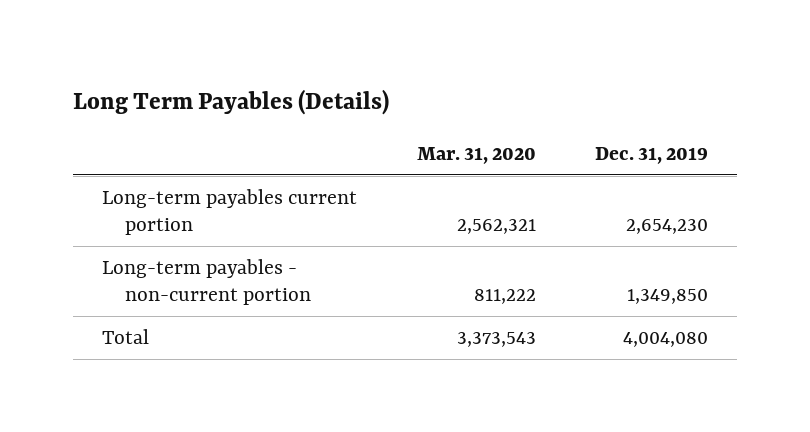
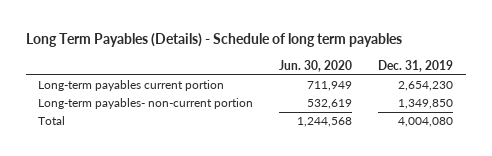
[72,88,389,115] Long Term Payables (Details) -> [25,33,402,48] Long Term Payables (Details) - Schedule of long term payables
[416,146,536,164] Mar. 31, 2020 -> none
none -> [279,60,353,73] Jun. 30, 2020
[102,259,311,306] Long-term payables - non-current portion -> [38,98,254,110] Long-term payables- non-current portion

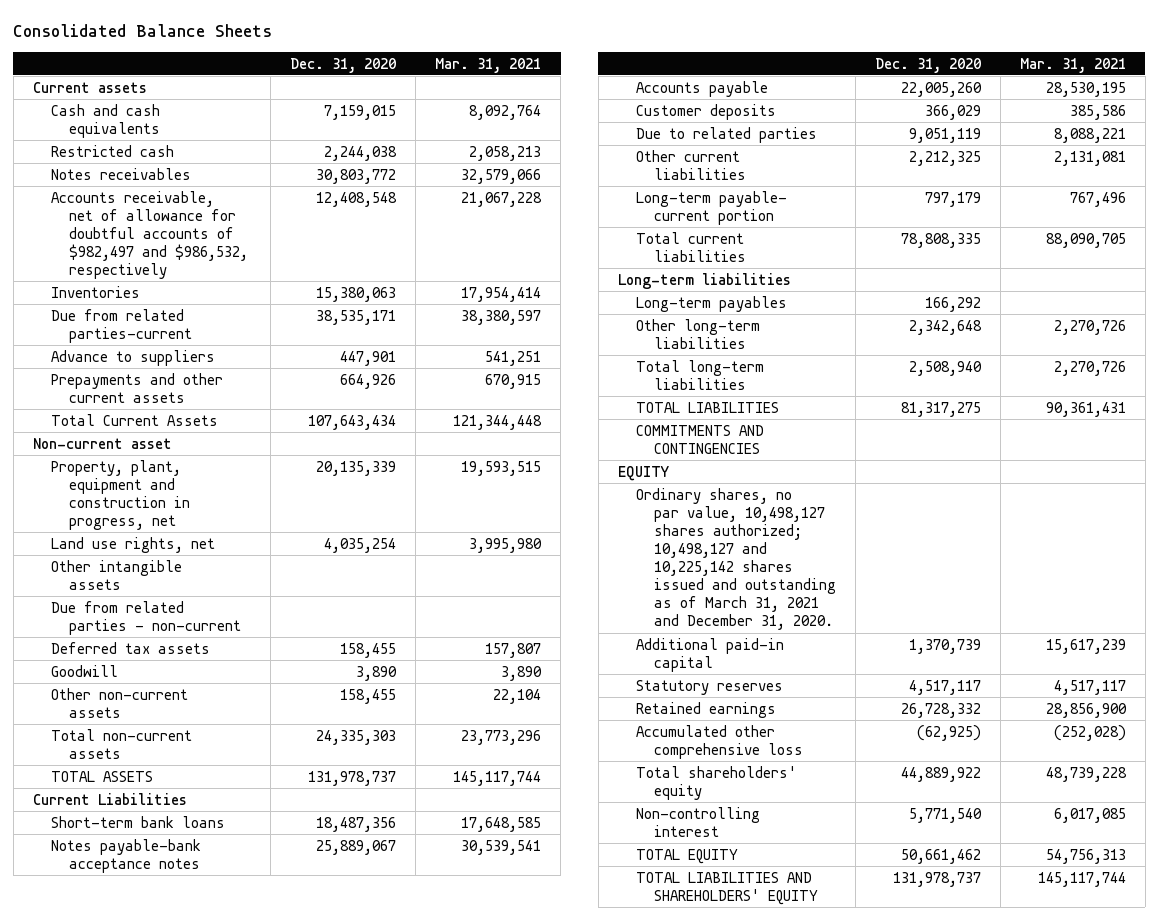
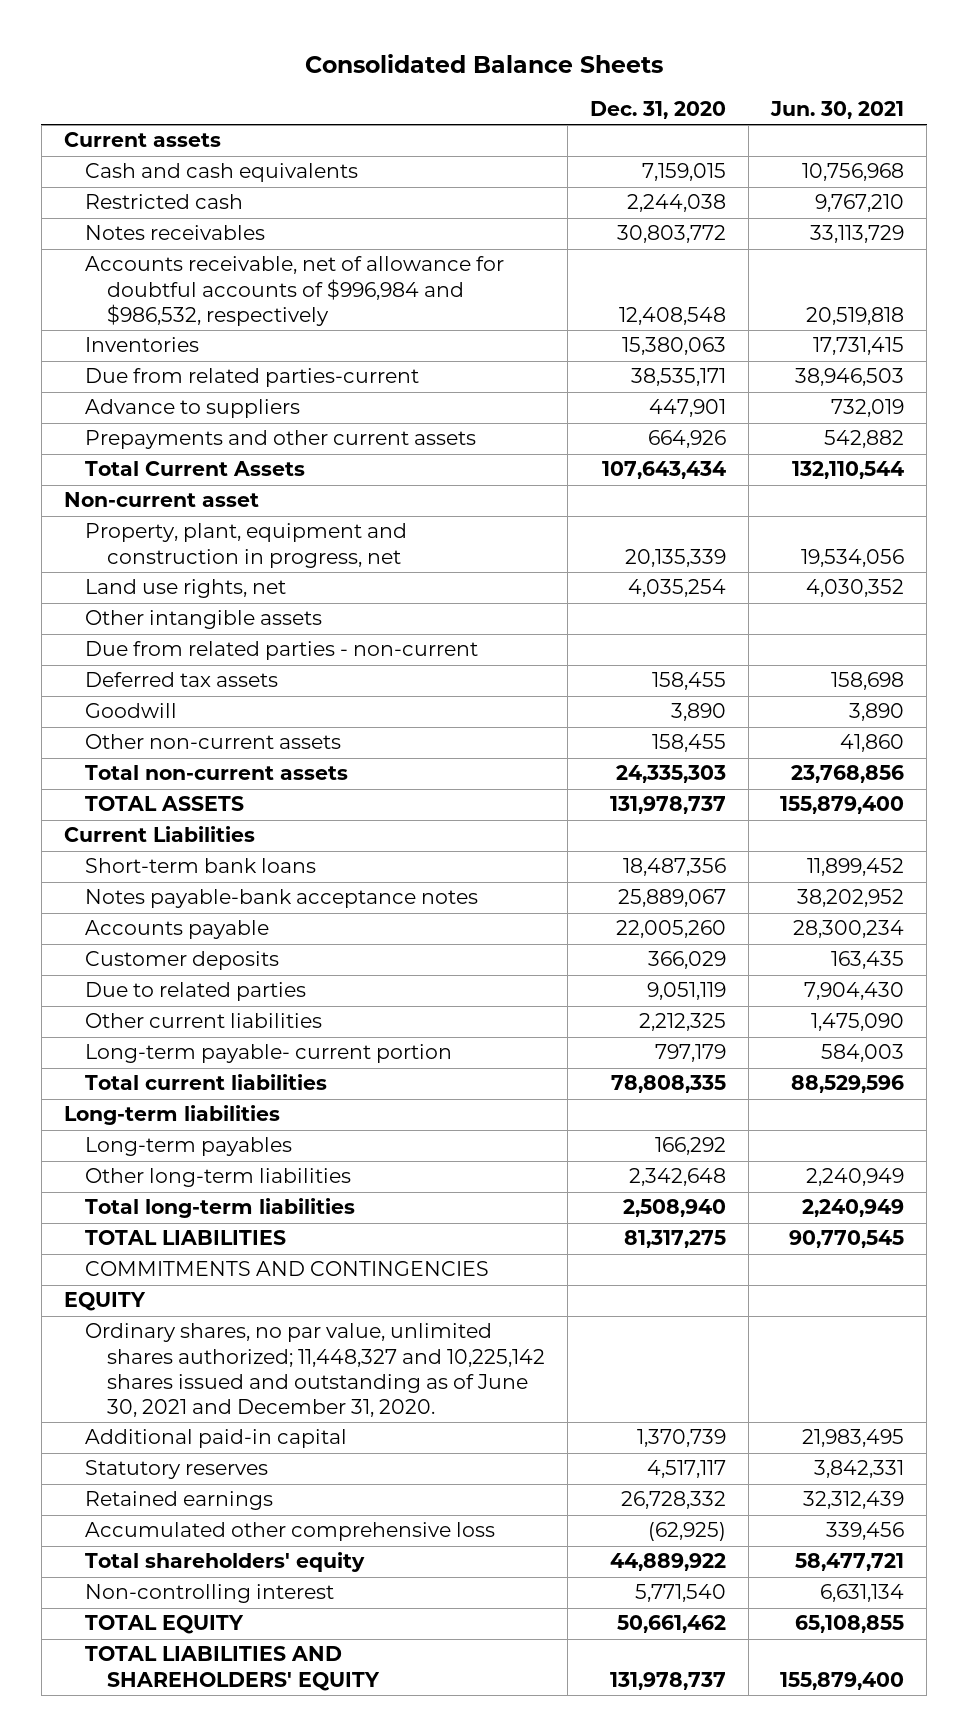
[435,57,542,73] Mar. 31, 2021 -> none
none -> [770,101,905,120] Jun. 30, 2021
[51,190,249,280] Accounts receivable, net of allowance for doubtful accounts of $982,497 and $986,532, respectively -> [85,256,505,327] Accounts receivable, net of allowance for doubtful accounts of $996,984 and $986,532, respectively
[635,487,837,631] Ordinary shares, no par value, 10,498,127 shares authorized; 10,498,127 and 10,225,142 shares issued and outstanding as of March 31, 2021 and December 31, 2020. -> [85,1323,546,1418] Ordinary shares, no par value, unlimited shares authorized; 11,448,327 and 10,225,142 shares issued and outstanding as of June 30, 2021 and December 31, 2020.

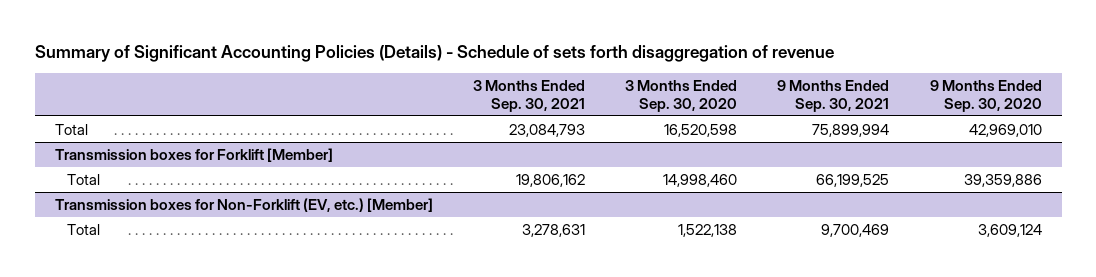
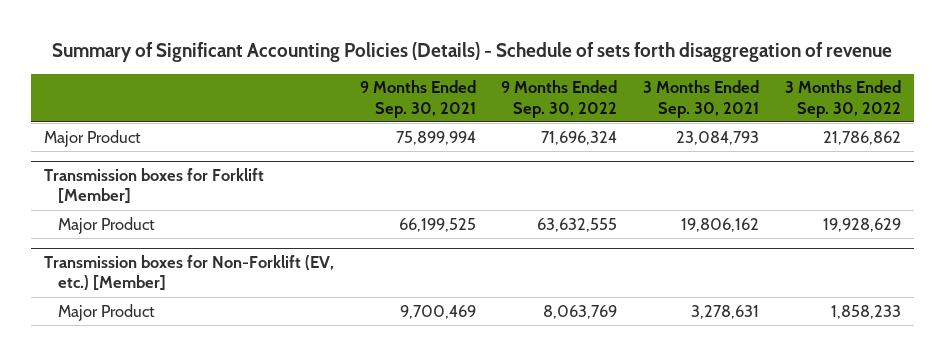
[625,79,738,112] 3 Months Ended Sep. 30, 2020 -> none
[929,79,1042,112] 9 Months Ended Sep. 30, 2020 -> none
none -> [501,80,618,118] 9 Months Ended Sep. 30, 2022
none -> [784,80,901,118] 3 Months Ended Sep. 30, 2022
[54,124,88,136] Total -> [44,129,142,147] Major Product
[66,174,100,186] Total -> [57,216,155,234] Major Product
[66,224,100,236] Total -> [57,303,155,321] Major Product

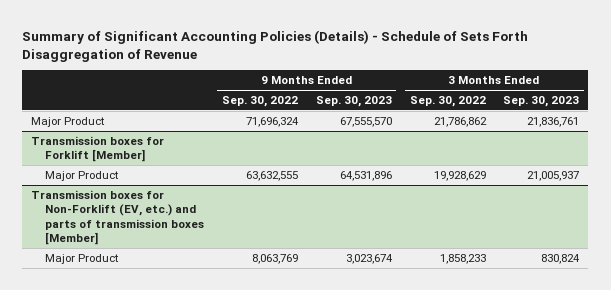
[52,41,893,62] Summary of Significant Accounting Policies (Details) - Schedule of sets forth disaggregation of revenue -> [22,29,529,62] Summary of Significant Accounting Policies (Details) - Schedule of Sets Forth Disaggregation of Revenue
[359,80,476,118] 9 Months Ended Sep. 30, 2021 -> none
[643,80,760,118] 3 Months Ended Sep. 30, 2021 -> none
none -> [315,96,392,108] Sep. 30, 2023
none -> [503,96,580,108] Sep. 30, 2023
[44,254,335,292] Transmission boxes for Non-Forklift (EV, etc.) [Member] -> [31,190,204,246] Transmission boxes for Non-Forklift (EV, etc.) and parts of transmission boxes [Member]

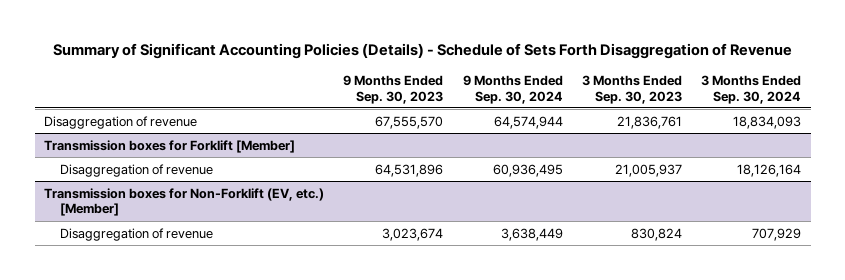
[221,96,298,108] Sep. 30, 2022 -> none
[409,96,486,108] Sep. 30, 2022 -> none
none -> [462,74,563,104] 9 Months Ended Sep. 30, 2024
none -> [701,74,802,104] 3 Months Ended Sep. 30, 2024
[31,117,106,128] Major Product -> [44,115,198,129] Disaggregation of revenue
[44,171,119,182] Major Product -> [59,163,213,177] Disaggregation of revenue
[31,190,204,246] Transmission boxes for Non-Forklift (EV, etc.) and parts of transmission boxes [Member] -> [44,187,325,217] Transmission boxes for Non-Forklift (EV, etc.) [Member]
[44,254,119,265] Major Product -> [59,227,213,241] Disaggregation of revenue

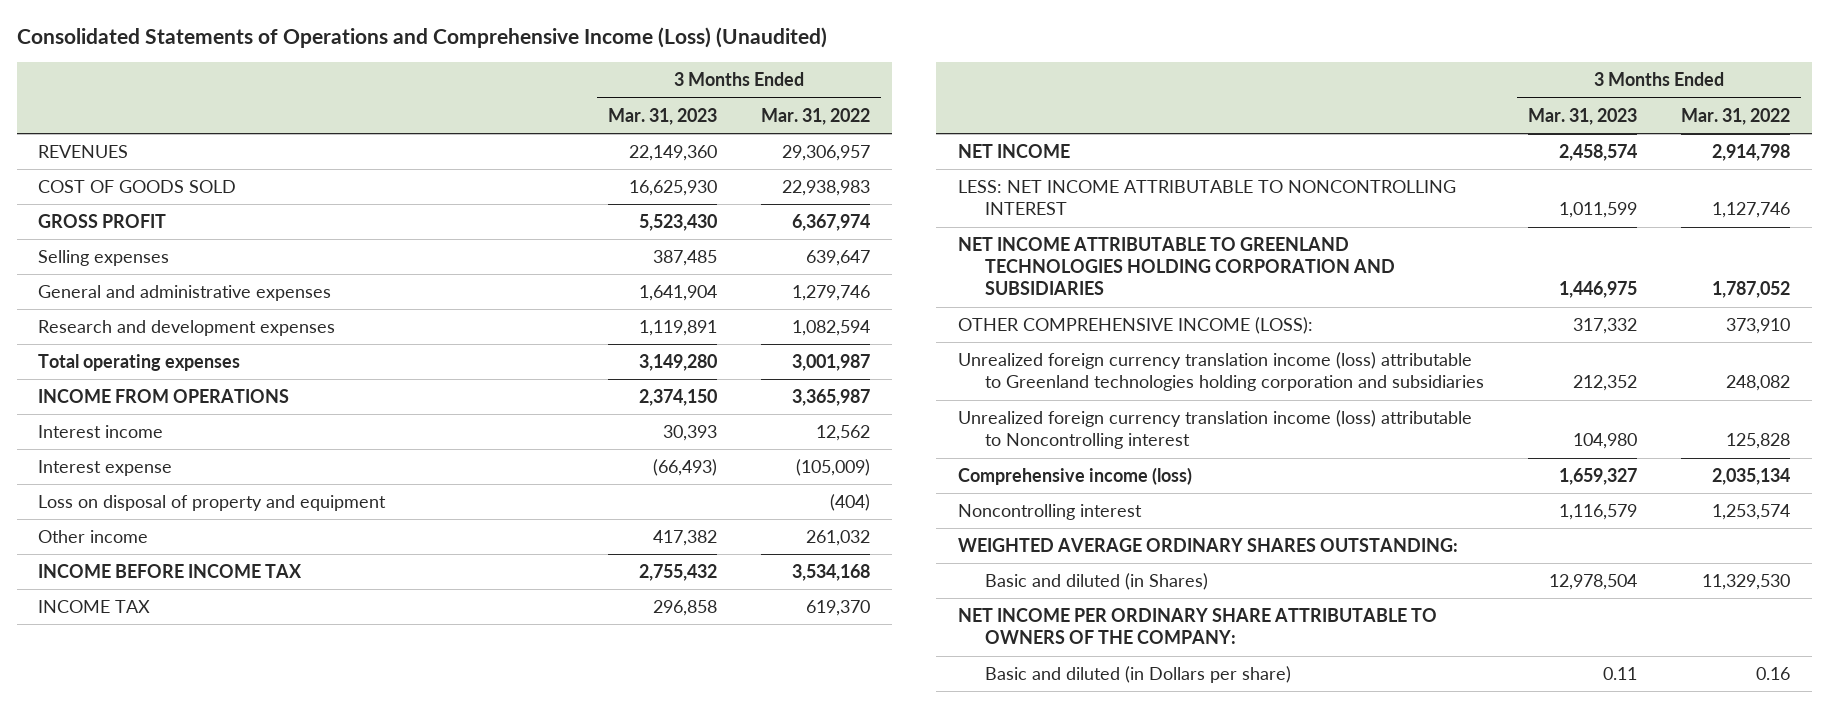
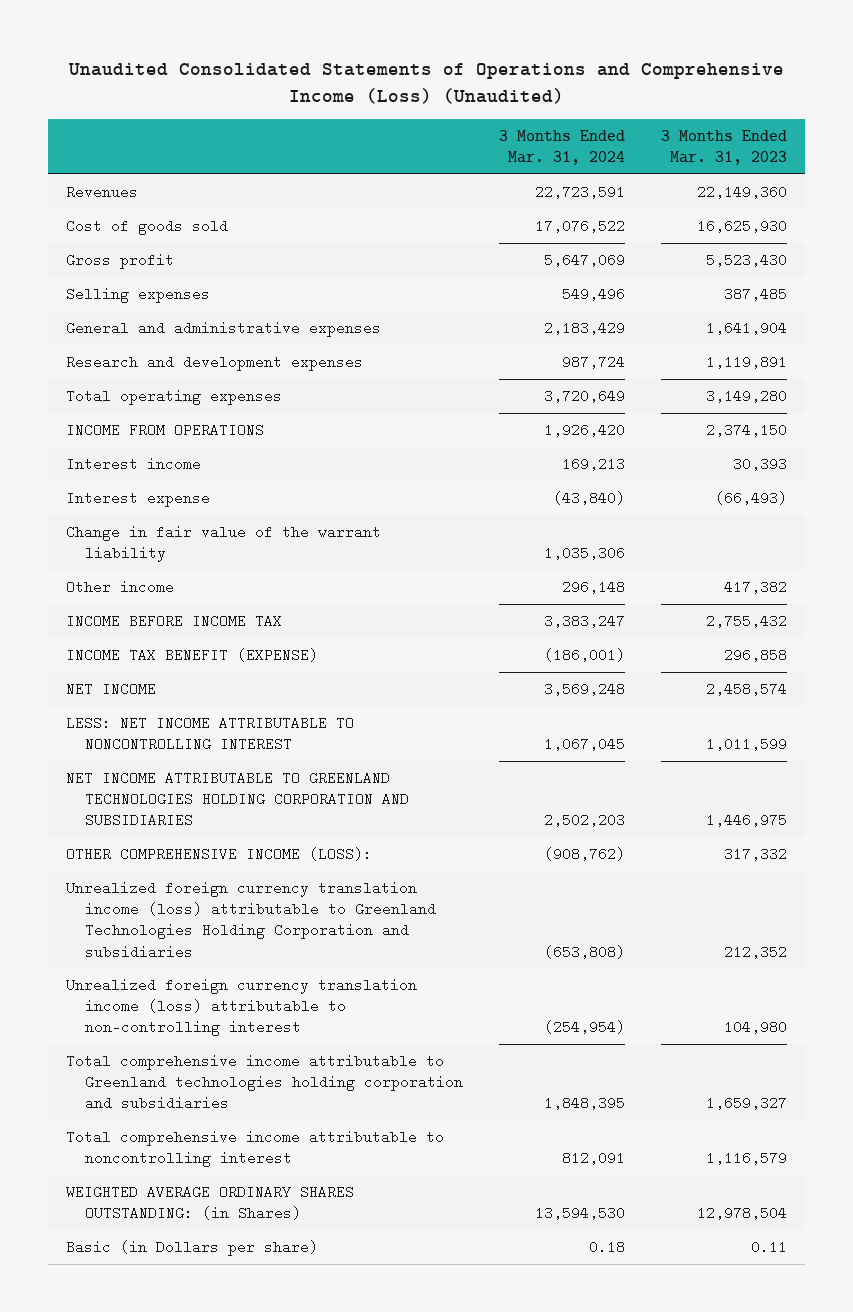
[16,27,827,49] Consolidated Statements of Operations and Comprehensive Income (Loss) (Unaudited) -> [67,63,784,104] Unaudited Consolidated Statements of Operations and Comprehensive Income (Loss) (Unaudited)
[760,107,870,125] Mar. 31, 2022 -> none
none -> [498,130,625,166] 3 Months Ended Mar. 31, 2024
[38,145,129,159] REVENUES -> [66,185,139,200] Revenues
[38,180,237,194] COST OF GOODS SOLD -> [66,219,229,236] Cost of goods sold
[38,214,167,229] GROSS PROFIT -> [66,253,175,270] Gross profit
[38,495,387,512] Loss on disposal of property and equipment -> none
none -> [66,525,382,563] Change in fair value of the warrant liability
[38,600,151,614] INCOME TAX -> [66,648,319,663] INCOME TAX BENEFIT (EXPENSE)
[958,538,1459,553] WEIGHTED AVERAGE ORDINARY SHARES OUTSTANDING: -> none
[958,608,1438,645] NET INCOME PER ORDINARY SHARE ATTRIBUTABLE TO OWNERS OF THE COMPANY: -> none
[958,352,1485,392] Unrealized foreign currency translation income (loss) attributable to Greenland technologies holding corporation and subsidiaries -> [66,881,436,959] Unrealized foreign currency translation income (loss) attributable to Greenland Technologies Holding Corporation and subsidiaries
[958,410,1473,450] Unrealized foreign currency translation income (loss) attributable to Noncontrolling interest -> [66,978,418,1037] Unrealized foreign currency translation income (loss) attributable to non-controlling interest
[958,467,1193,486] Comprehensive income (loss) -> [66,1054,463,1111] Total comprehensive income attributable to Greenland technologies holding corporation and subsidiaries
[958,504,1143,521] Noncontrolling interest -> [66,1130,445,1168] Total comprehensive income attributable to noncontrolling interest
[985,573,1209,591] Basic and diluted (in Shares) -> [66,1185,355,1221] WEIGHTED AVERAGE ORDINARY SHARES OUTSTANDING: (in Shares)
[985,666,1292,684] Basic and diluted (in Dollars per share) -> [66,1240,319,1257] Basic (in Dollars per share)

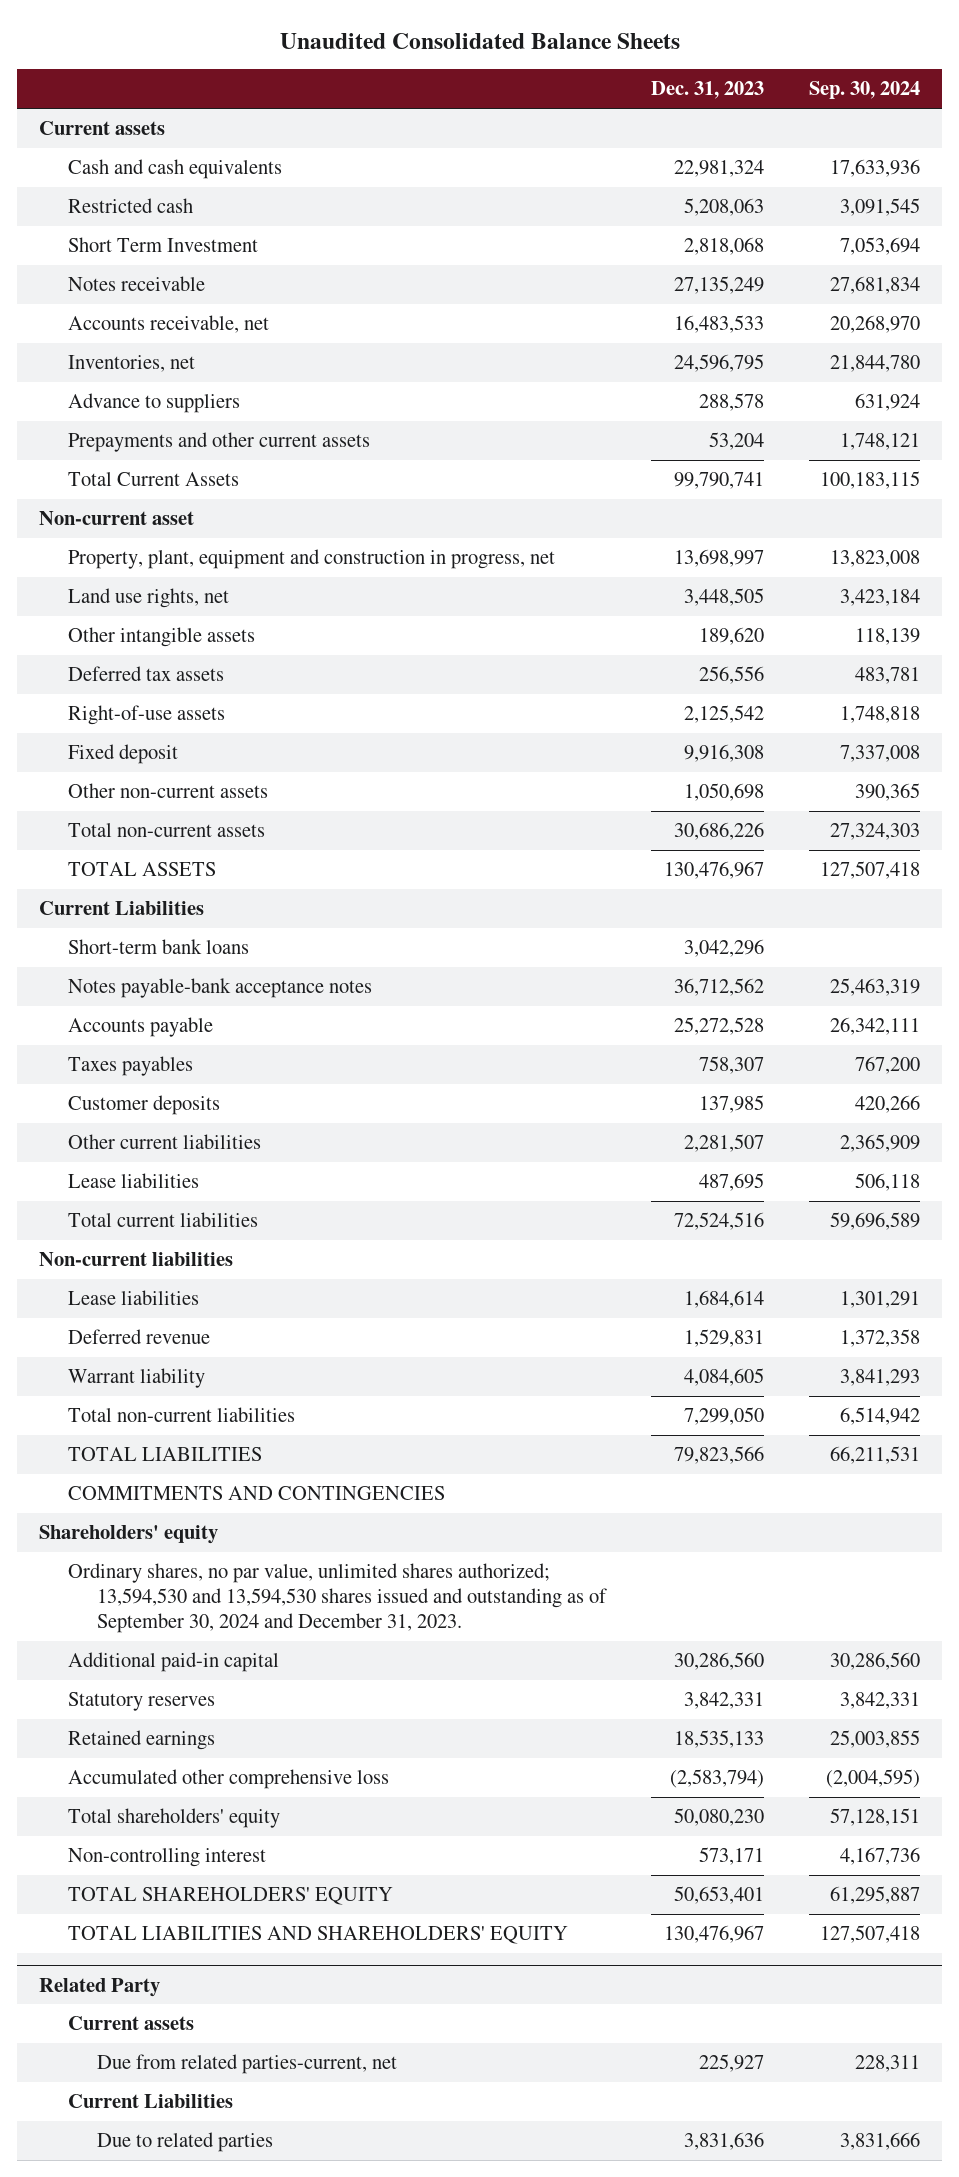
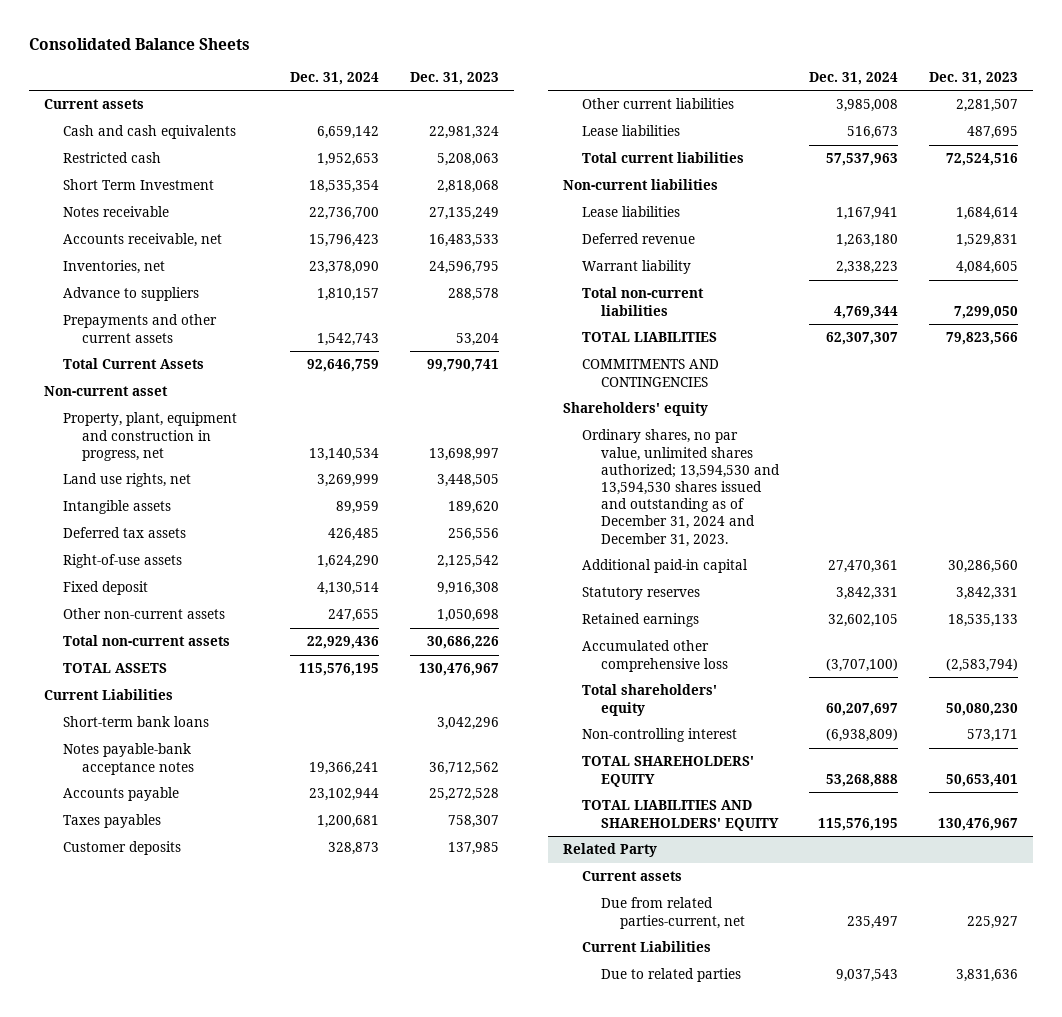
[279,32,680,49] Unaudited Consolidated Balance Sheets -> [28,37,250,50] Consolidated Balance Sheets
[808,81,920,100] Sep. 30, 2024 -> none
none -> [290,71,380,85] Dec. 31, 2024
[68,627,256,648] Other intangible assets -> [63,500,172,515] Intangible assets
[68,1563,608,1633] Ordinary shares, no par value, unlimited shares authorized; 13,594,530 and 13,594,530 shares issued and outstanding as of September 30, 2024 and December 31, 2023. -> [581,429,780,547] Ordinary shares, no par value, unlimited shares authorized; 13,594,530 and 13,594,530 shares issued and outstanding as of December 31, 2024 and December 31, 2023.

